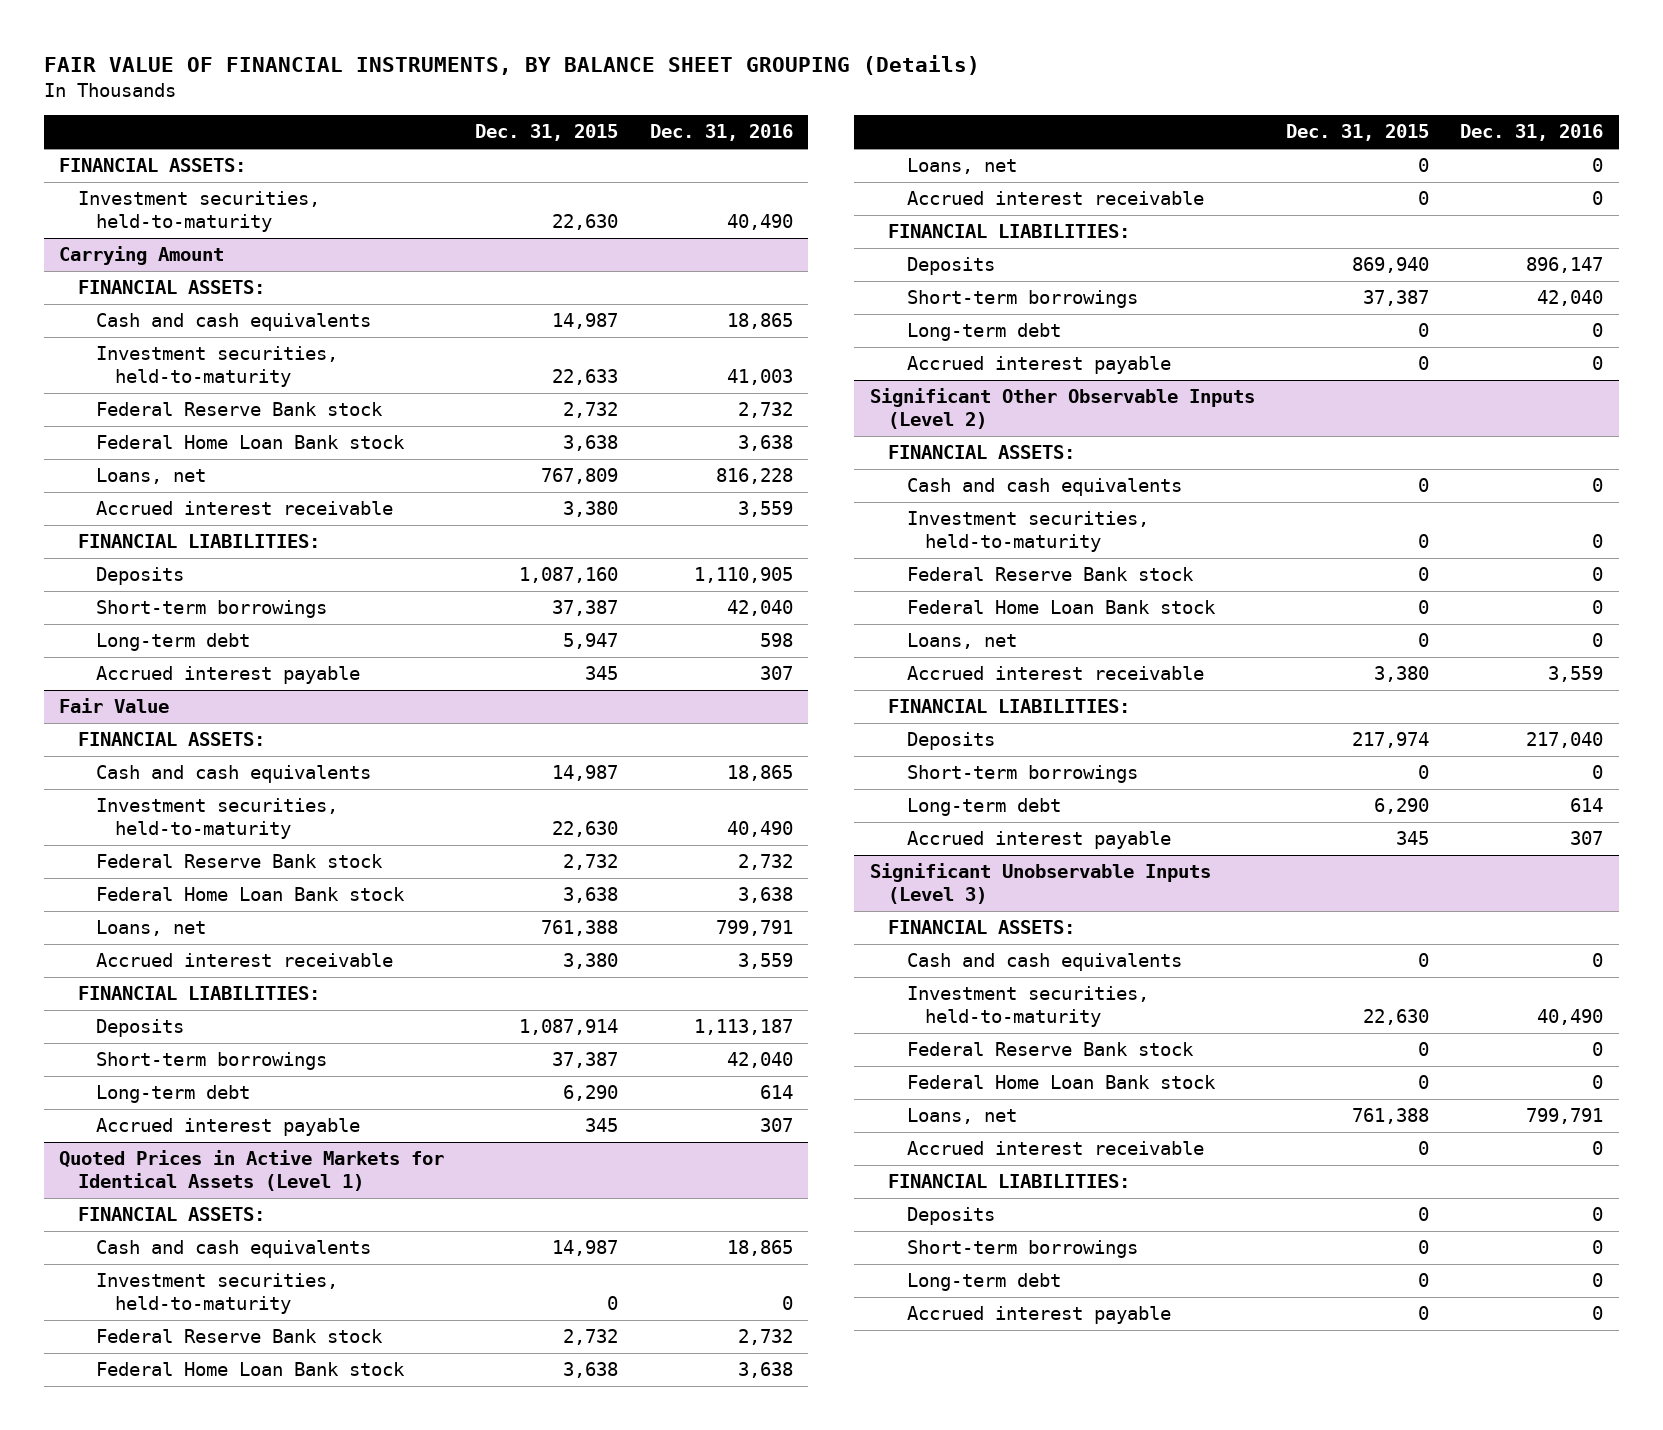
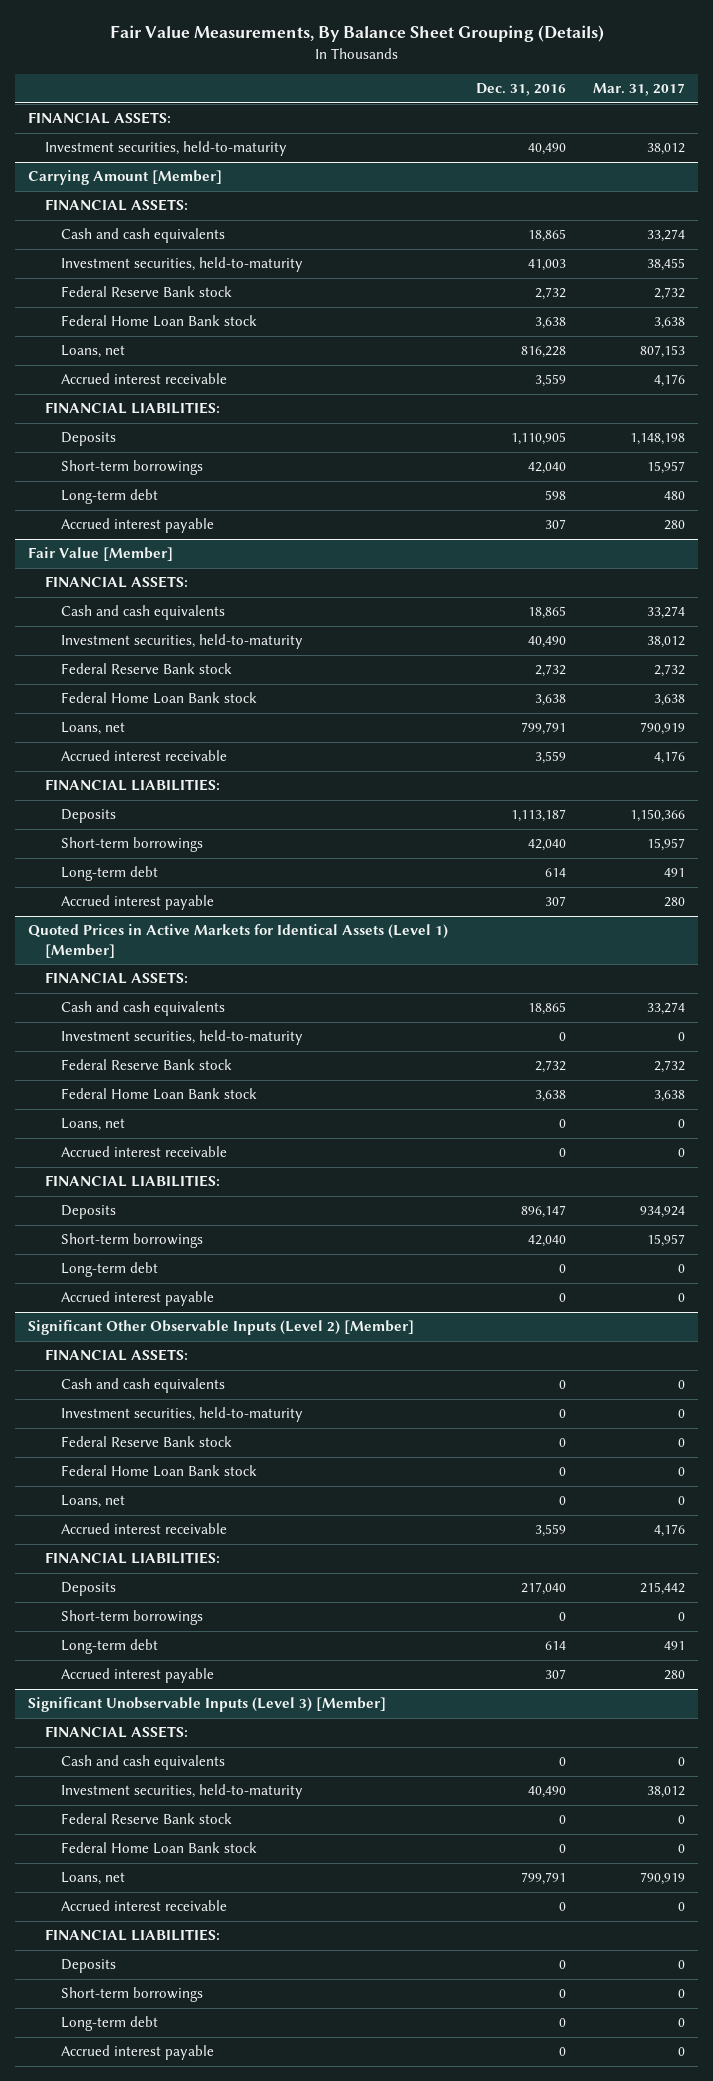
[43,55,980,76] FAIR VALUE OF FINANCIAL INSTRUMENTS, BY BALANCE SHEET GROUPING (Details) -> [109,25,604,43] Fair Value Measurements, By Balance Sheet Grouping (Details)
[475,124,619,142] Dec. 31, 2015 -> none
none -> [592,83,685,97] Mar. 31, 2017
[59,246,225,266] Carrying Amount -> [28,170,223,186] Carrying Amount [Member]
[59,698,170,714] Fair Value -> [28,547,174,562] Fair Value [Member]
[59,1150,445,1192] Quoted Prices in Active Markets for Identical Assets (Level 1) -> [28,924,449,958] Quoted Prices in Active Markets for Identical Assets (Level 1) [Member]
[869,388,1255,430] Significant Other Observable Inputs (Level 2) -> [28,1320,415,1336] Significant Other Observable Inputs (Level 2) [Member]
[869,863,1211,905] Significant Unobservable Inputs (Level 3) -> [28,1697,387,1713] Significant Unobservable Inputs (Level 3) [Member]

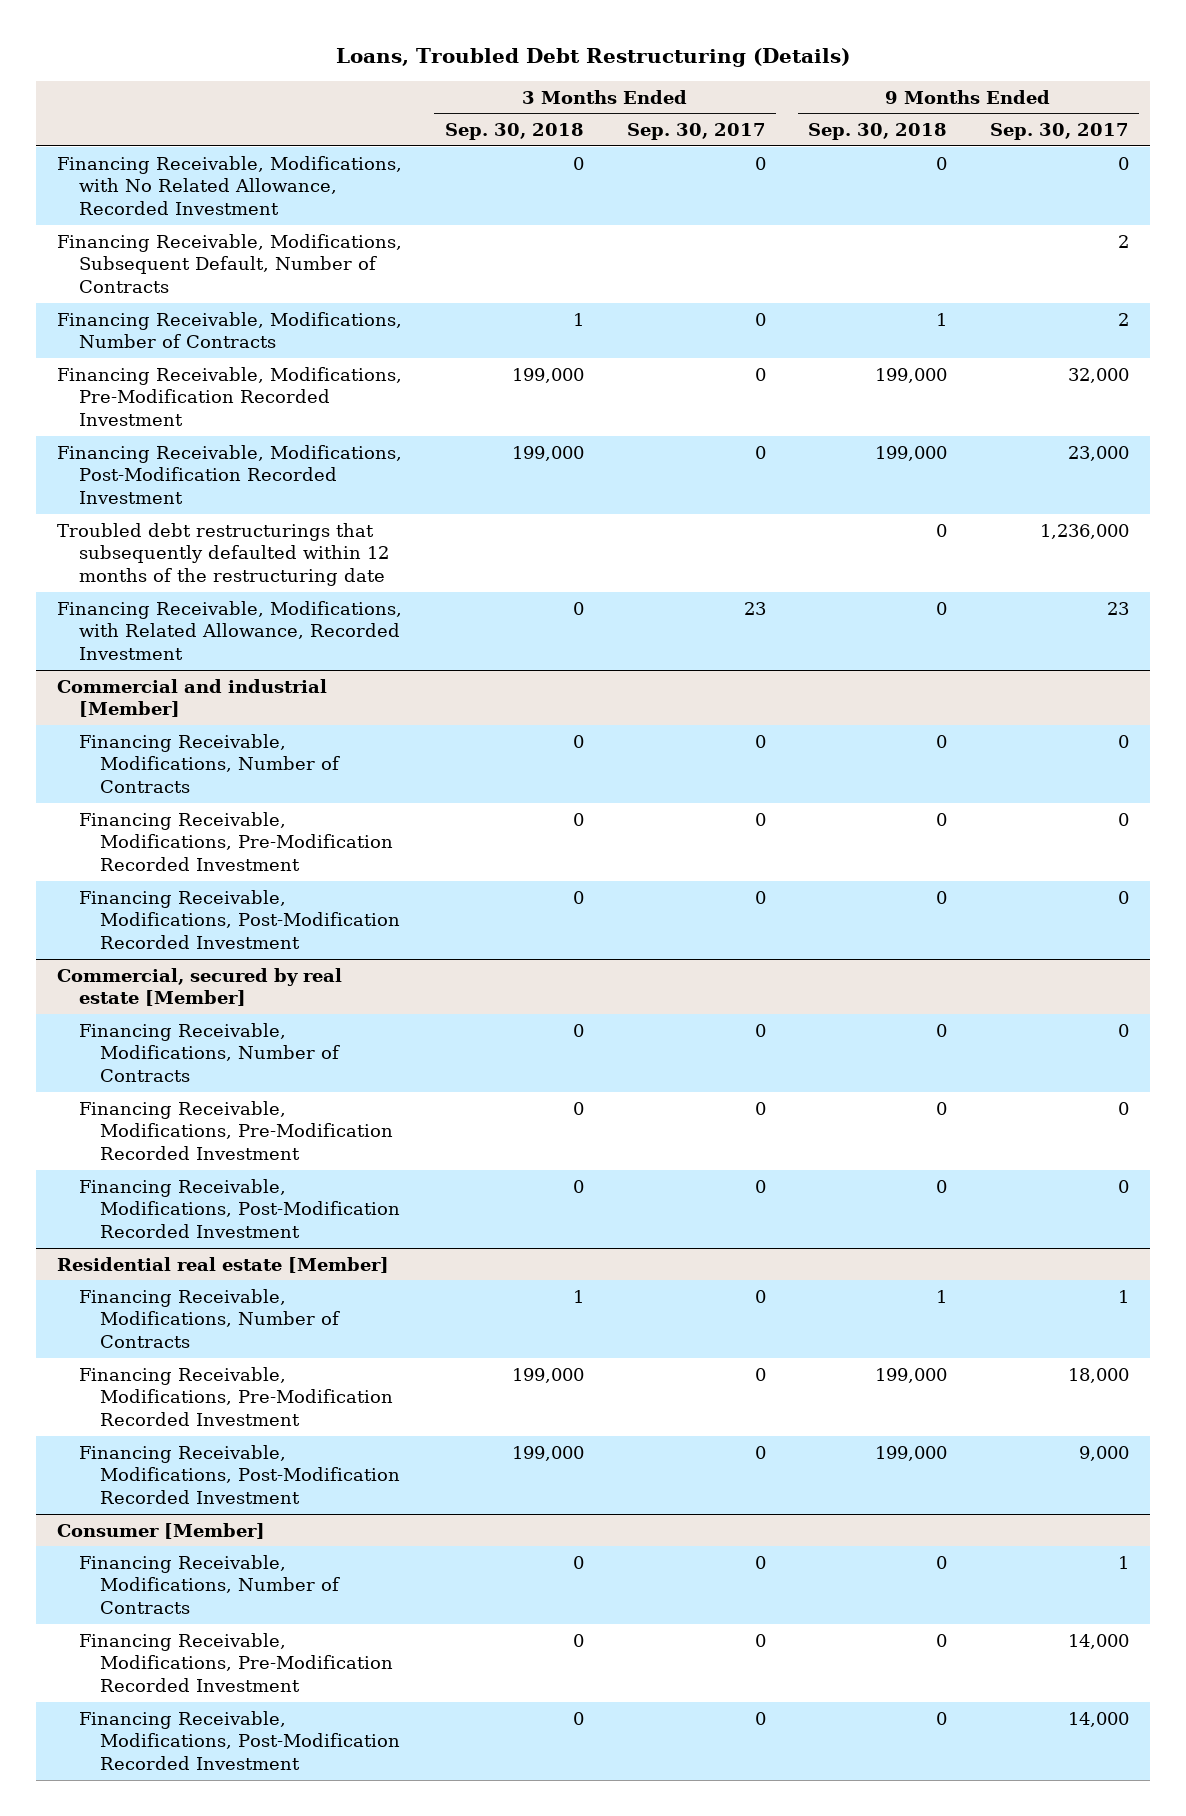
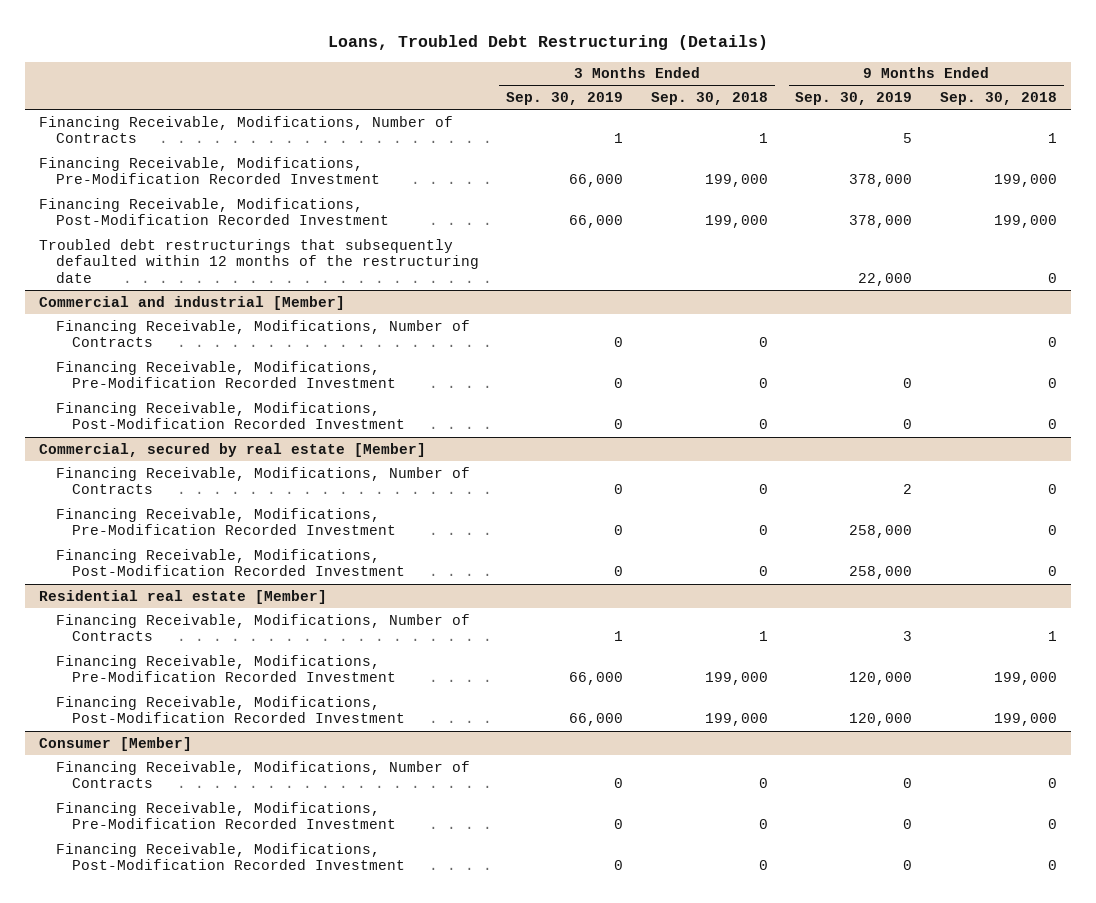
[626,123,766,141] Sep. 30, 2017 -> none
[989,123,1129,141] Sep. 30, 2017 -> none
none -> [506,92,624,106] Sep. 30, 2019
none -> [795,92,913,106] Sep. 30, 2019
[57,155,403,215] Financing Receivable, Modifications, with No Related Allowance, Recorded Investment -> none
[57,233,403,293] Financing Receivable, Modifications, Subsequent Default, Number of Contracts -> none
[57,600,403,660] Financing Receivable, Modifications, with Related Allowance, Recorded Investment -> none

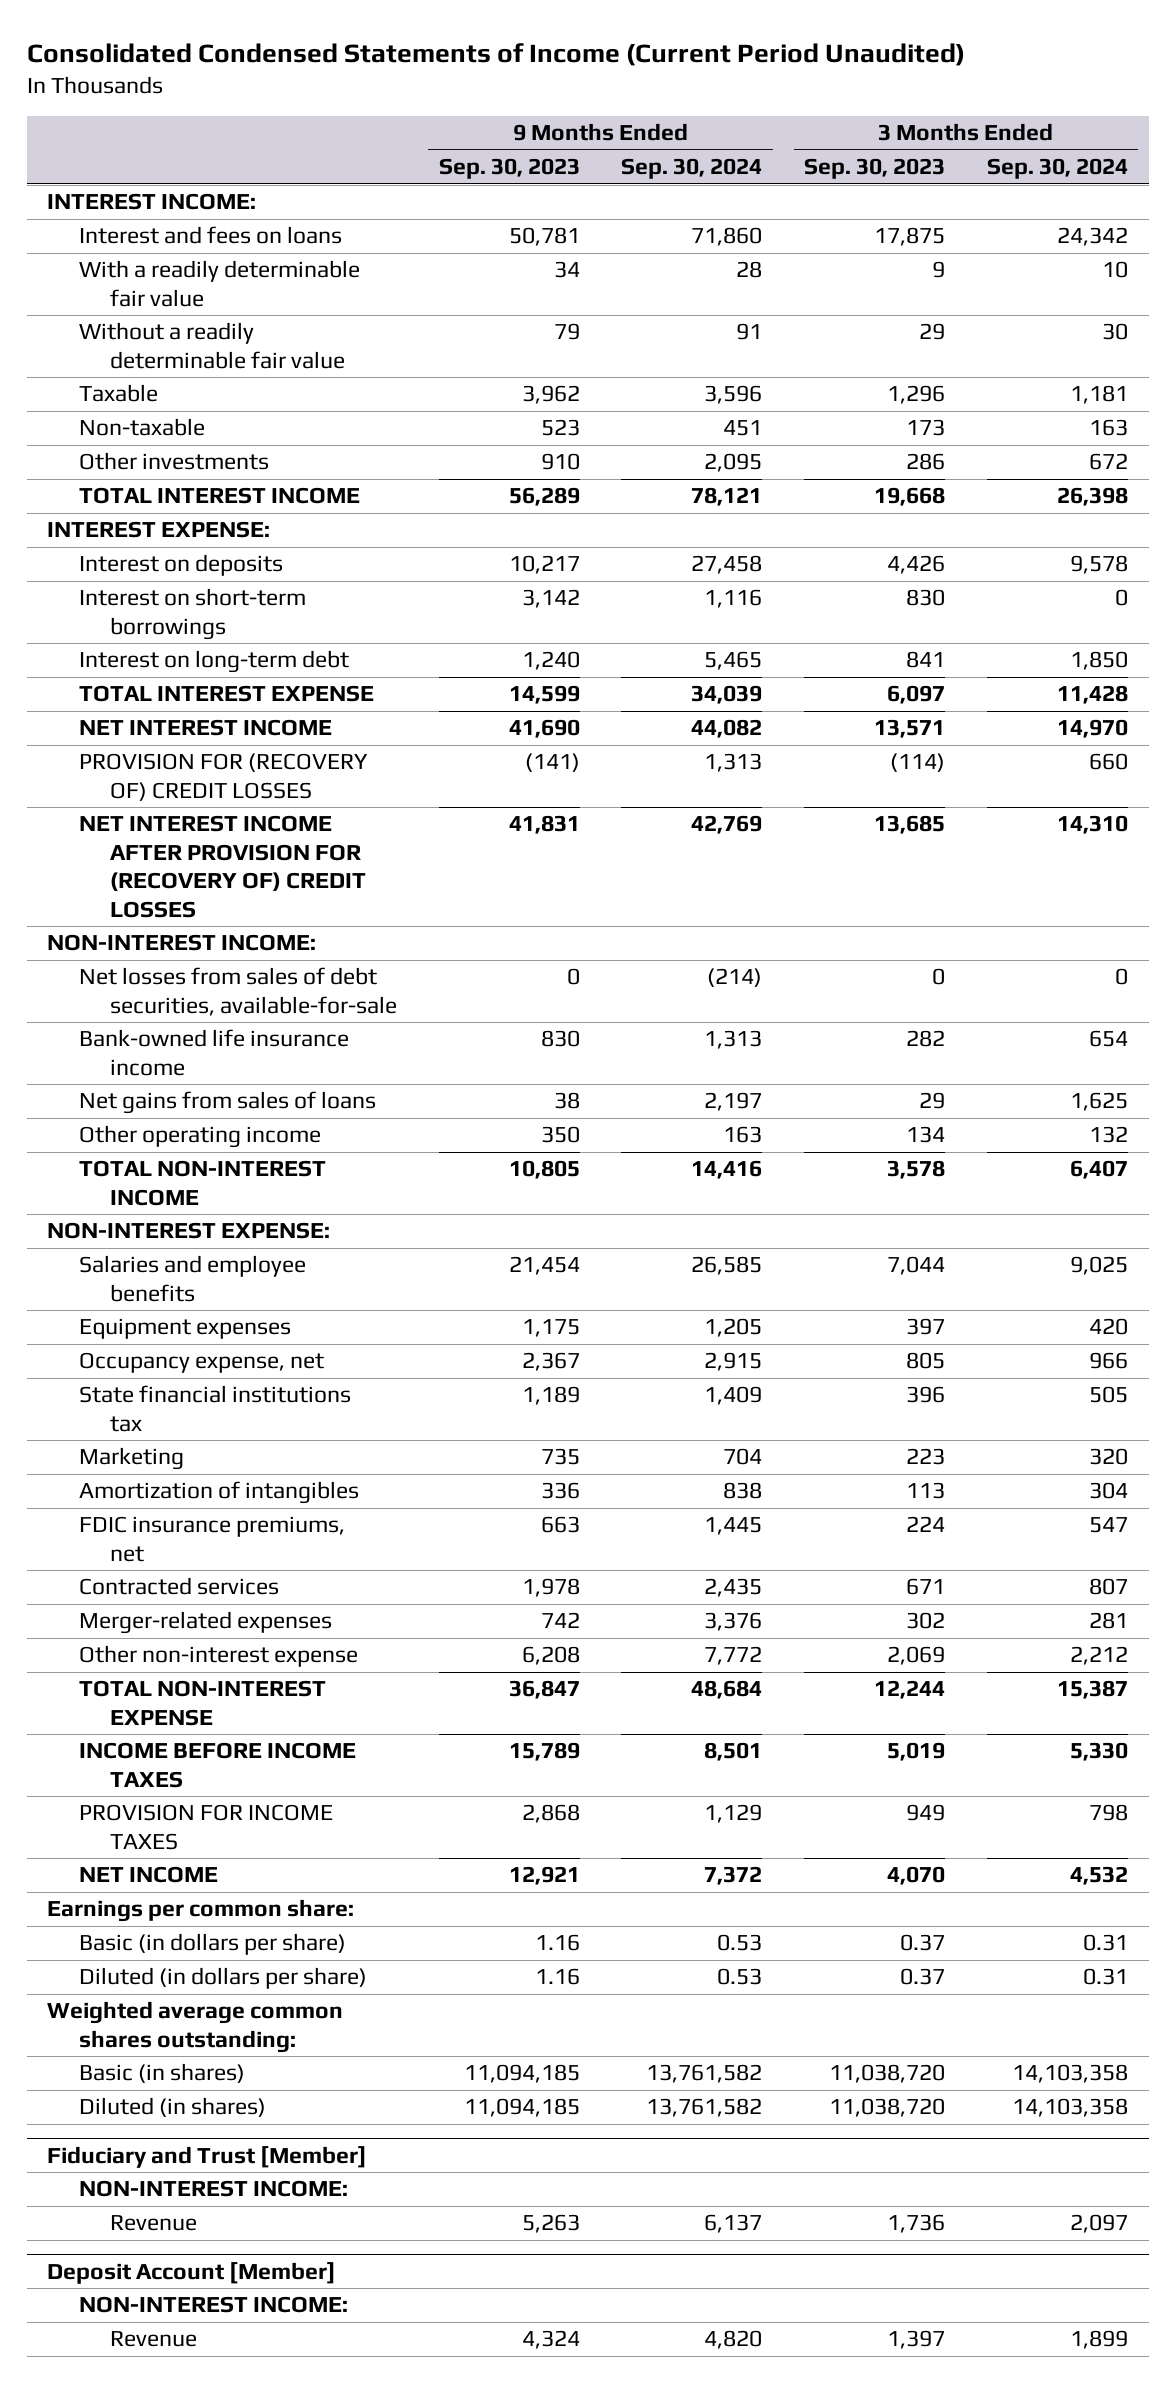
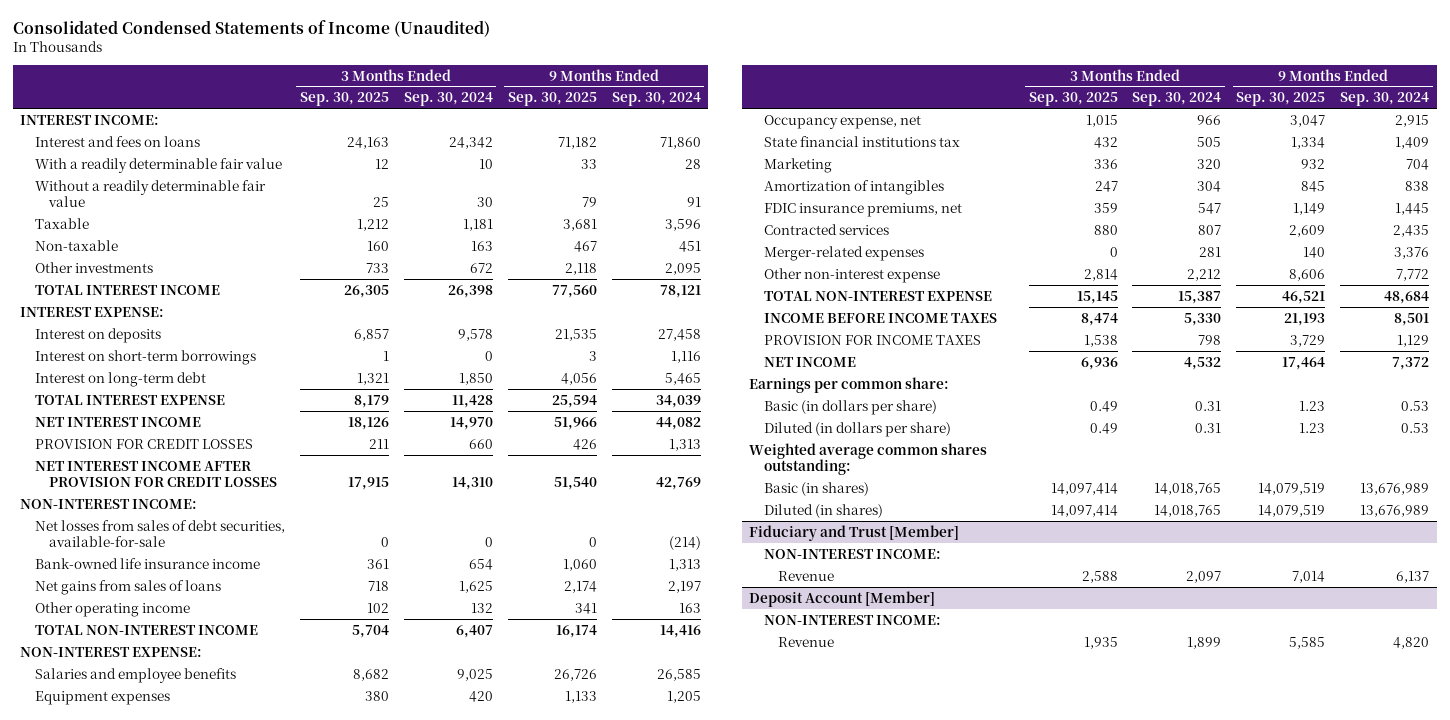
[26,43,965,67] Consolidated Condensed Statements of Income (Current Period Unaudited) -> [12,19,490,37] Consolidated Condensed Statements of Income (Unaudited)
[438,158,580,180] Sep. 30, 2023 -> none
[804,158,946,180] Sep. 30, 2023 -> none
none -> [299,92,389,107] Sep. 30, 2025
none -> [507,92,597,107] Sep. 30, 2025
[78,753,368,801] PROVISION FOR (RECOVERY OF) CREDIT LOSSES -> [34,438,253,449] PROVISION FOR CREDIT LOSSES
[78,815,367,918] NET INTEREST INCOME AFTER PROVISION FOR (RECOVERY OF) CREDIT LOSSES -> [34,460,278,487] NET INTEREST INCOME AFTER PROVISION FOR CREDIT LOSSES
[646,2064,763,2084] 13,761,582 -> [1360,482,1430,495] 13,676,989
[1011,2064,1128,2084] 14,103,358 -> [1154,482,1222,495] 14,018,765
[646,2098,763,2118] 13,761,582 -> [1360,504,1430,517] 13,676,989
[1011,2098,1128,2118] 14,103,358 -> [1154,504,1222,517] 14,018,765

